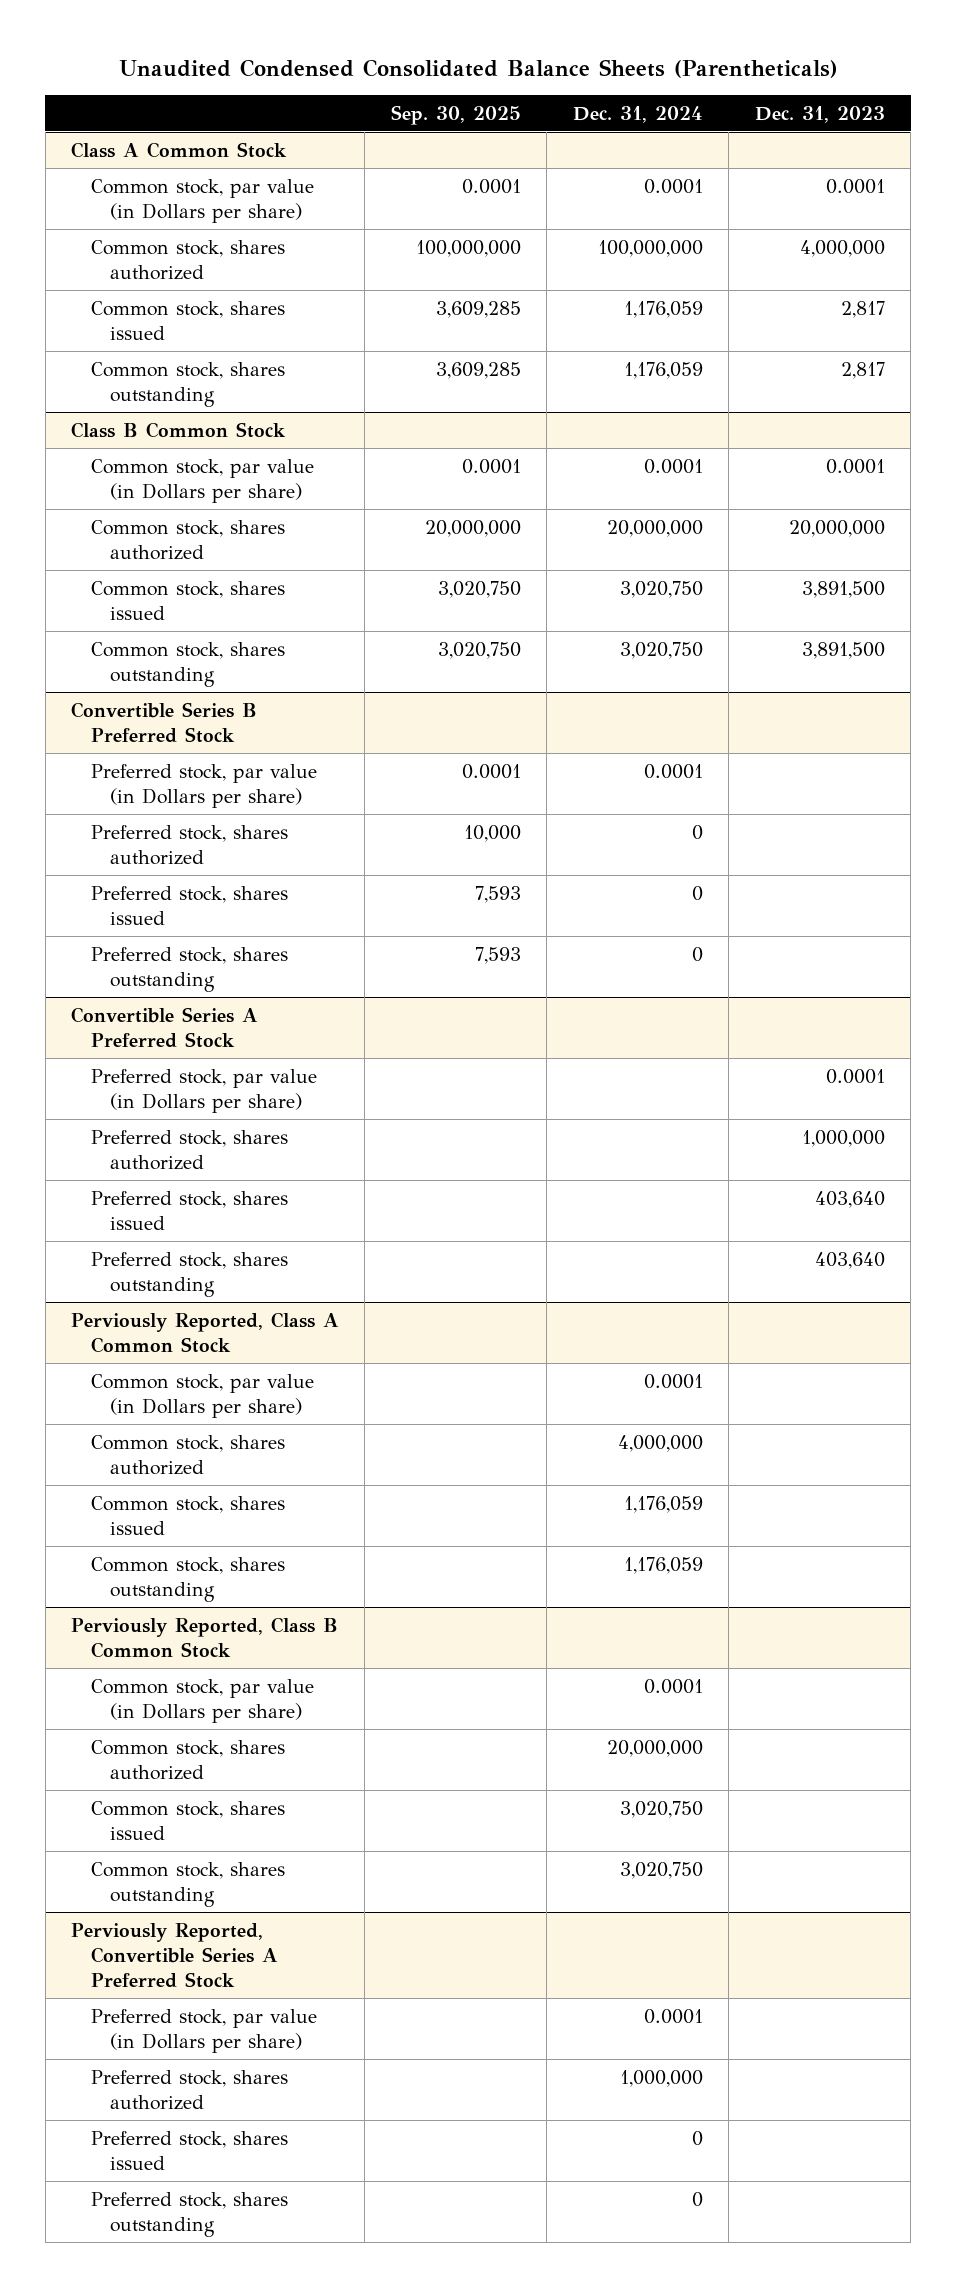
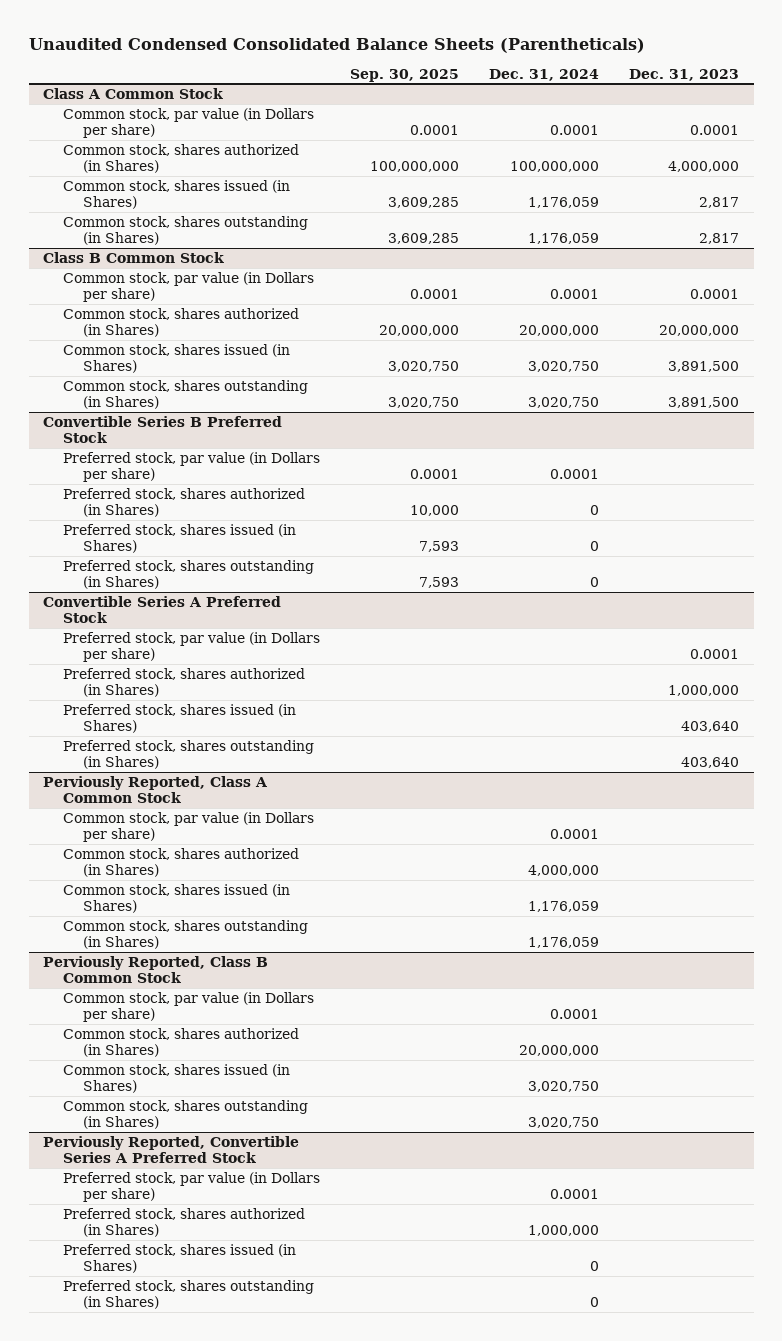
[90,239,285,280] Common stock, shares authorized -> [63,143,300,174] Common stock, shares authorized (in Shares)
[90,300,285,340] Common stock, shares issued -> [63,179,291,210] Common stock, shares issued (in Shares)
[90,361,285,407] Common stock, shares outstanding -> [63,215,309,246] Common stock, shares outstanding (in Shares)
[90,519,285,560] Common stock, shares authorized -> [63,307,300,338] Common stock, shares authorized (in Shares)
[90,580,285,620] Common stock, shares issued -> [63,343,291,374] Common stock, shares issued (in Shares)
[90,641,285,687] Common stock, shares outstanding -> [63,379,309,410] Common stock, shares outstanding (in Shares)
[90,824,288,865] Preferred stock, shares authorized -> [63,487,306,518] Preferred stock, shares authorized (in Shares)
[90,885,288,925] Preferred stock, shares issued -> [63,523,297,554] Preferred stock, shares issued (in Shares)
[90,946,288,992] Preferred stock, shares outstanding -> [63,559,315,590] Preferred stock, shares outstanding (in Shares)
[90,1129,288,1170] Preferred stock, shares authorized -> [63,667,306,698] Preferred stock, shares authorized (in Shares)
[90,1190,288,1230] Preferred stock, shares issued -> [63,703,297,734] Preferred stock, shares issued (in Shares)
[90,1251,288,1297] Preferred stock, shares outstanding -> [63,739,315,770] Preferred stock, shares outstanding (in Shares)
[90,1434,285,1475] Common stock, shares authorized -> [63,847,300,878] Common stock, shares authorized (in Shares)
[90,1495,285,1535] Common stock, shares issued -> [63,883,291,914] Common stock, shares issued (in Shares)
[90,1556,285,1602] Common stock, shares outstanding -> [63,919,309,950] Common stock, shares outstanding (in Shares)
[90,1739,285,1780] Common stock, shares authorized -> [63,1027,300,1058] Common stock, shares authorized (in Shares)
[90,1800,285,1840] Common stock, shares issued -> [63,1063,291,1094] Common stock, shares issued (in Shares)
[90,1861,285,1907] Common stock, shares outstanding -> [63,1099,309,1130] Common stock, shares outstanding (in Shares)
[90,2069,288,2110] Preferred stock, shares authorized -> [63,1207,306,1238] Preferred stock, shares authorized (in Shares)
[90,2130,288,2170] Preferred stock, shares issued -> [63,1243,297,1274] Preferred stock, shares issued (in Shares)
[90,2191,288,2237] Preferred stock, shares outstanding -> [63,1279,315,1310] Preferred stock, shares outstanding (in Shares)

